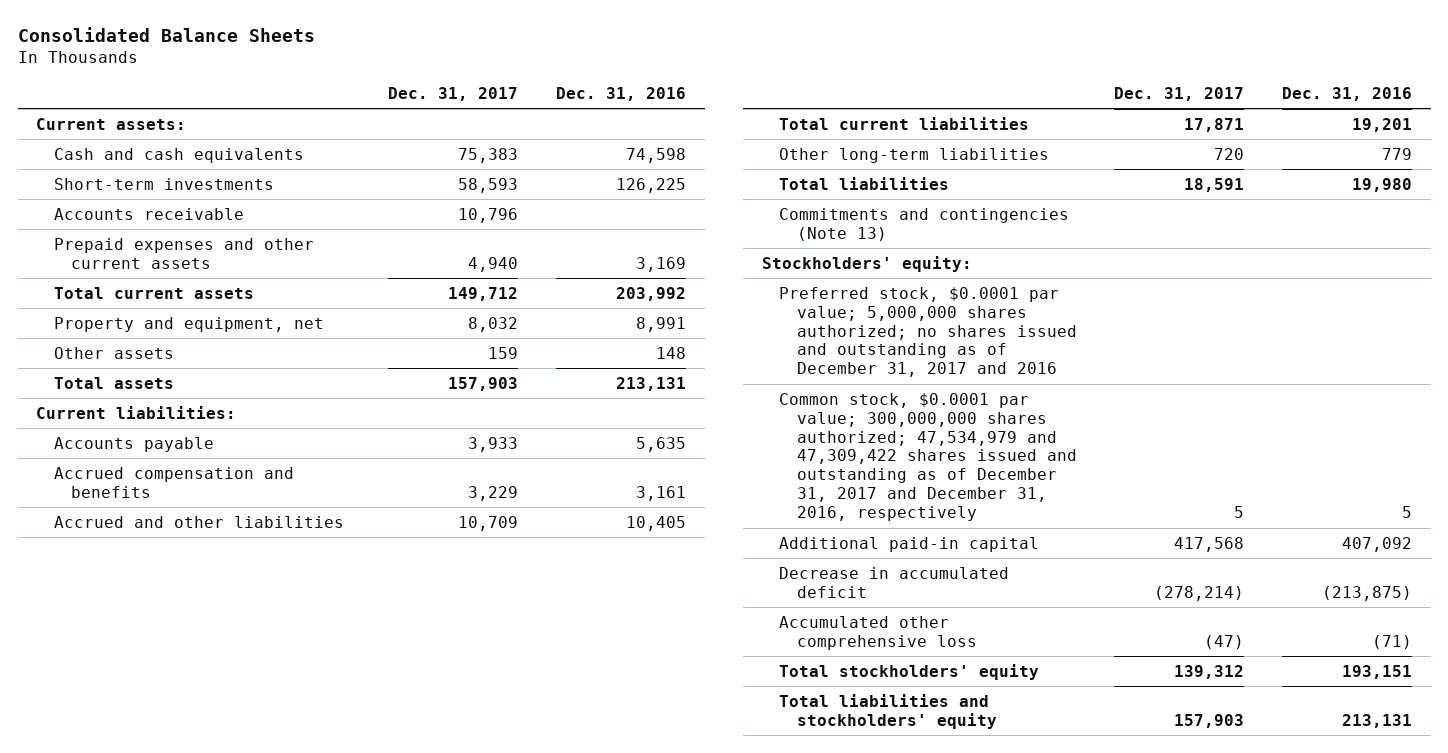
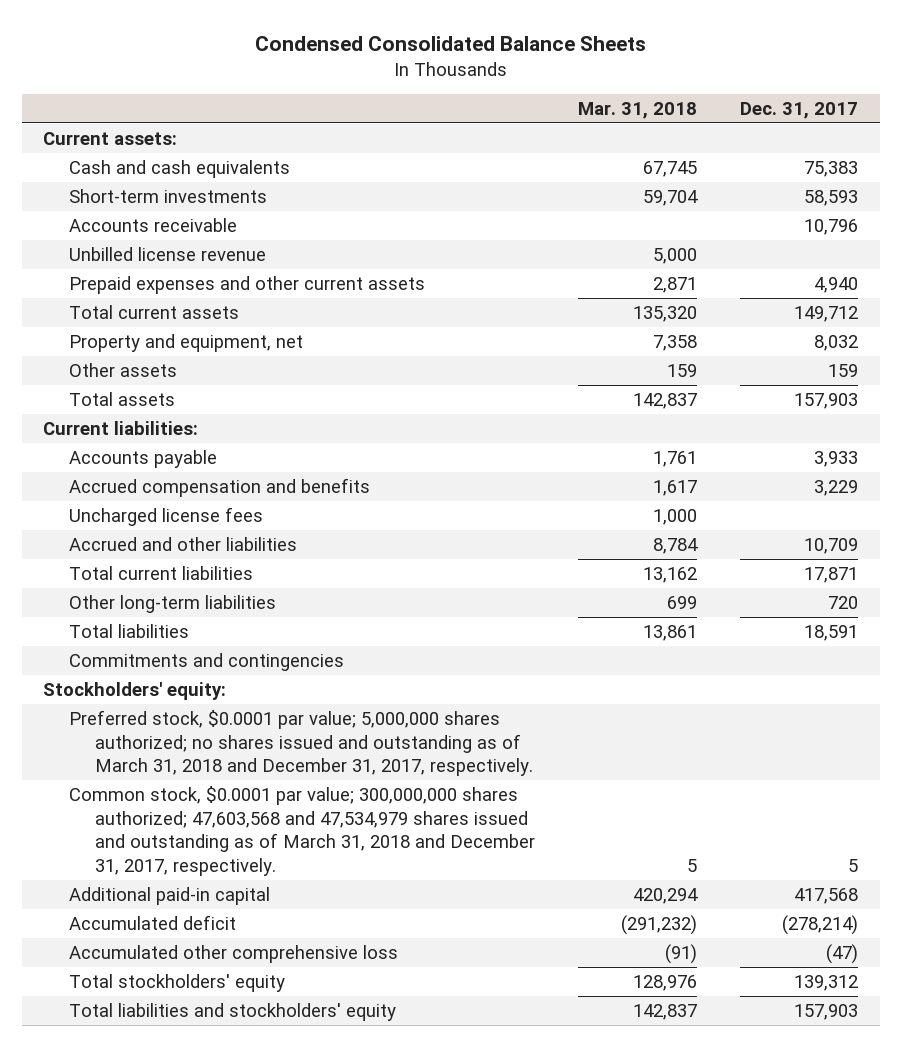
[17,26,315,42] Consolidated Balance Sheets -> [254,35,646,51] Condensed Consolidated Balance Sheets
[555,86,686,101] Dec. 31, 2016 -> none
none -> [578,102,698,120] Mar. 31, 2018
none -> [69,246,267,261] Unbilled license revenue
none -> [69,506,264,526] Uncharged license fees
[779,207,1070,241] Commitments and contingencies (Note 13) -> [69,652,345,671] Commitments and contingencies
[779,286,1077,378] Preferred stock, $0.0001 par value; 5,000,000 shares authorized; no shares issued and outstanding as of December 31, 2017 and 2016 -> [69,709,534,777] Preferred stock, $0.0001 par value; 5,000,000 shares authorized; no shares issued and outstanding as of March 31, 2018 and December 31, 2017, respectively.
[779,392,1077,522] Common stock, $0.0001 par value; 300,000,000 shares authorized; 47,534,979 and 47,309,422 shares issued and outstanding as of December 31, 2017 and December 31, 2016, respectively -> [69,785,536,877] Common stock, $0.0001 par value; 300,000,000 shares authorized; 47,603,568 and 47,534,979 shares issued and outstanding as of March 31, 2018 and December 31, 2017, respectively.
[779,566,1010,598] Decrease in accumulated deficit -> [69,914,237,930] Accumulated deficit

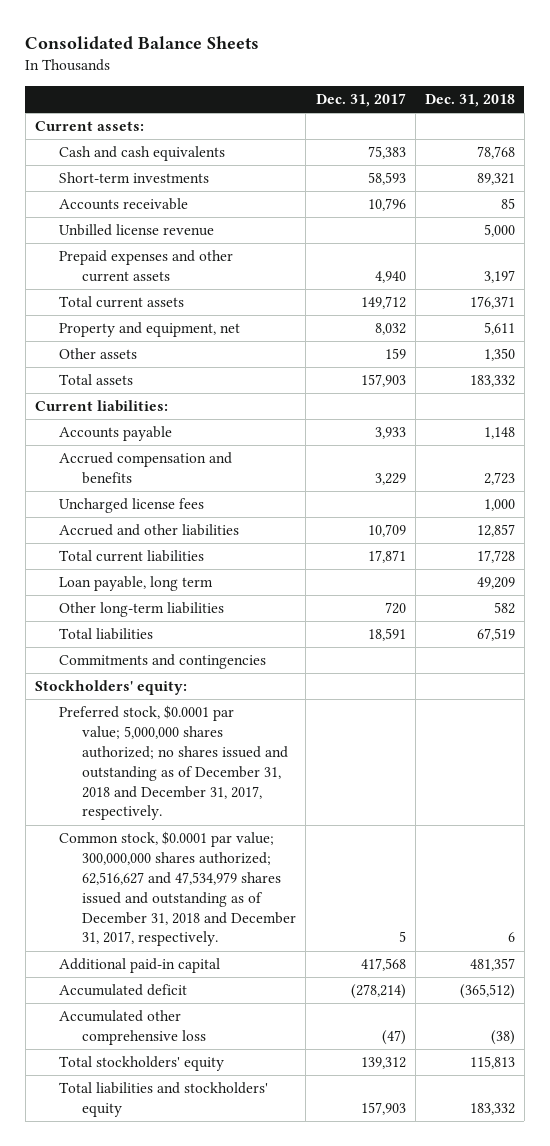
[254,35,646,51] Condensed Consolidated Balance Sheets -> [25,36,260,50] Consolidated Balance Sheets
[578,102,698,120] Mar. 31, 2018 -> none
none -> [424,94,515,108] Dec. 31, 2018
none -> [58,576,213,592] Loan payable, long term
[69,709,534,777] Preferred stock, $0.0001 par value; 5,000,000 shares authorized; no shares issued and outstanding as of March 31, 2018 and December 31, 2017, respectively. -> [58,705,289,821] Preferred stock, $0.0001 par value; 5,000,000 shares authorized; no shares issued and outstanding as of December 31, 2018 and December 31, 2017, respectively.
[69,785,536,877] Common stock, $0.0001 par value; 300,000,000 shares authorized; 47,603,568 and 47,534,979 shares issued and outstanding as of March 31, 2018 and December 31, 2017, respectively. -> [58,831,297,947] Common stock, $0.0001 par value; 300,000,000 shares authorized; 62,516,627 and 47,534,979 shares issued and outstanding as of December 31, 2018 and December 31, 2017, respectively.

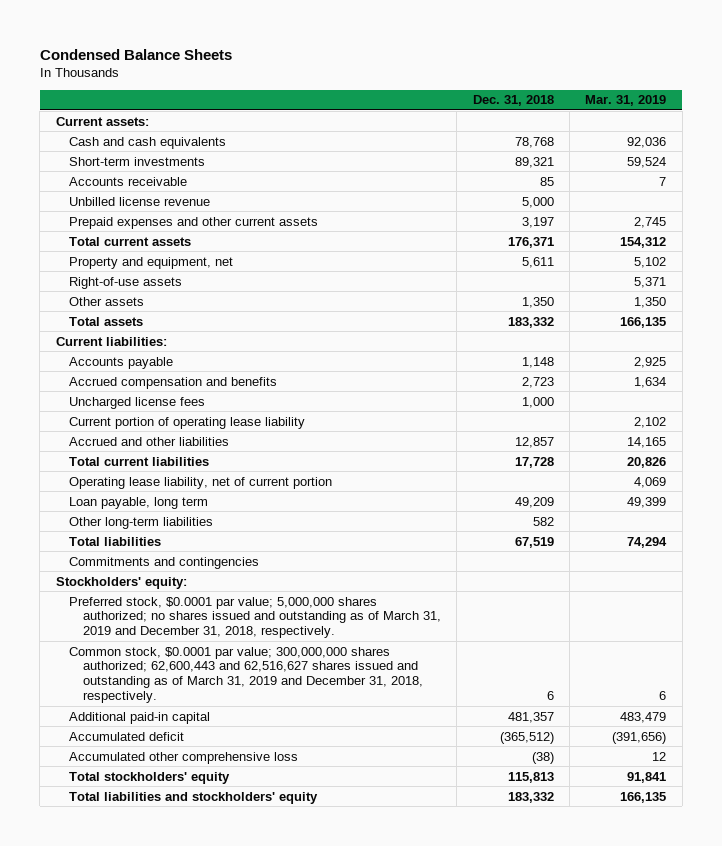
[25,36,260,50] Consolidated Balance Sheets -> [39,48,232,60] Condensed Balance Sheets
[315,93,406,108] Dec. 31, 2017 -> none
none -> [585,95,667,107] Mar. 31, 2019
none -> [69,276,183,289] Right-of-use assets
none -> [69,416,306,429] Current portion of operating lease liability
none -> [69,476,333,489] Operating lease liability, net of current portion
[58,705,289,821] Preferred stock, $0.0001 par value; 5,000,000 shares authorized; no shares issued and outstanding as of December 31, 2018 and December 31, 2017, respectively. -> [69,596,441,639] Preferred stock, $0.0001 par value; 5,000,000 shares authorized; no shares issued and outstanding as of March 31, 2019 and December 31, 2018, respectively.
[58,831,297,947] Common stock, $0.0001 par value; 300,000,000 shares authorized; 62,516,627 and 47,534,979 shares issued and outstanding as of December 31, 2018 and December 31, 2017, respectively. -> [69,646,423,704] Common stock, $0.0001 par value; 300,000,000 shares authorized; 62,600,443 and 62,516,627 shares issued and outstanding as of March 31, 2019 and December 31, 2018, respectively.

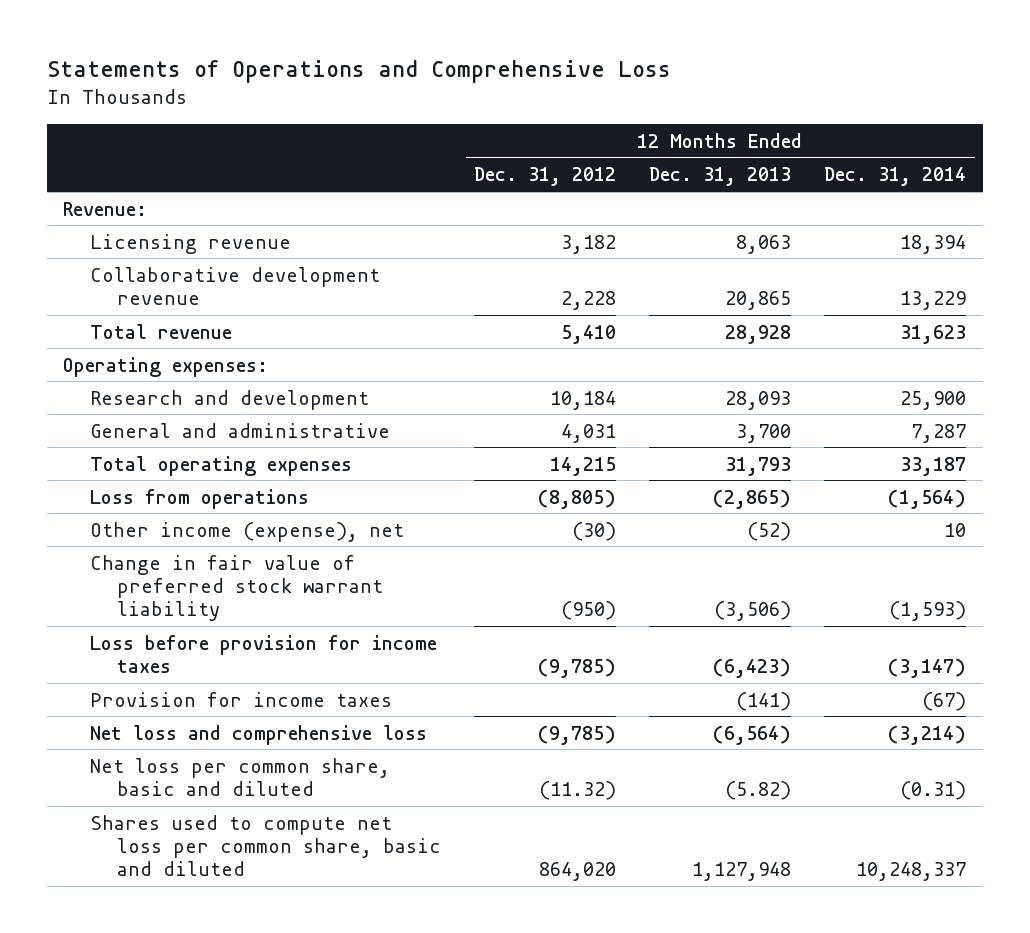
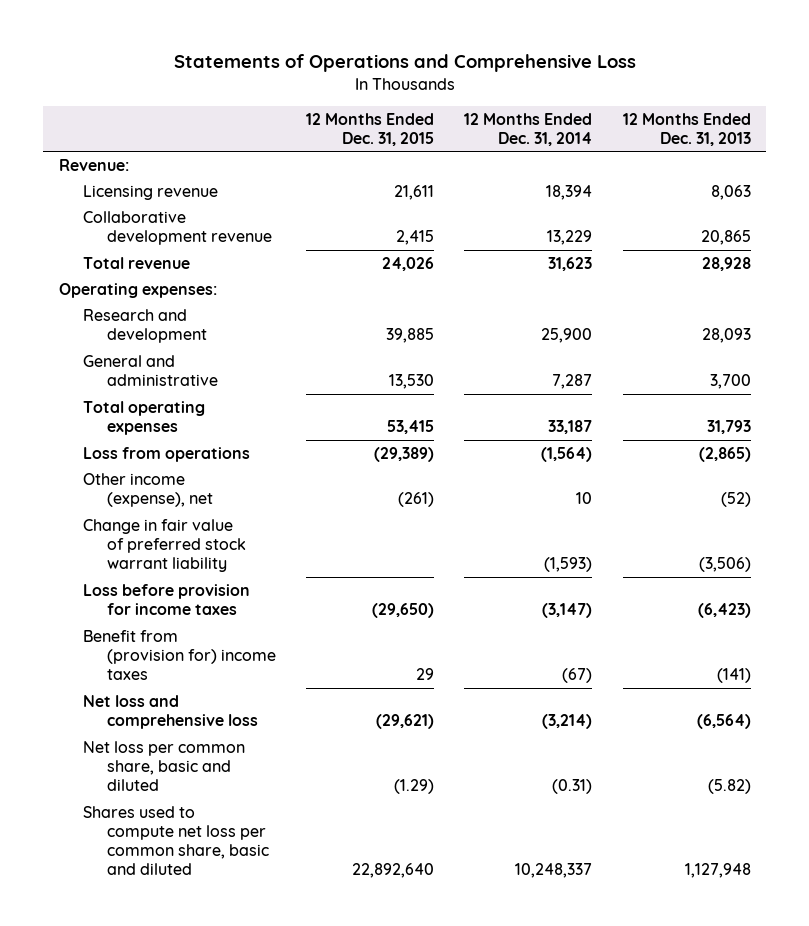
[474,167,617,187] Dec. 31, 2012 -> none
none -> [306,112,435,146] 12 Months Ended Dec. 31, 2015
[90,691,393,707] Provision for income taxes -> [82,629,276,681] Benefit from (provision for) income taxes

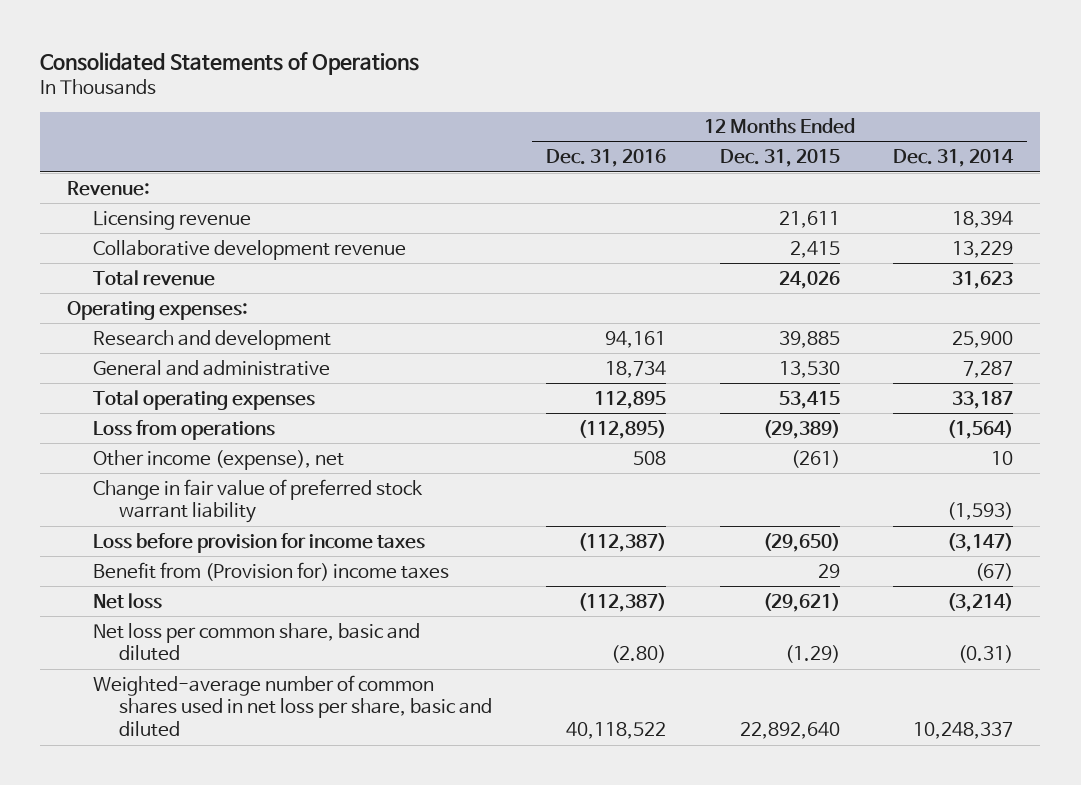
[173,54,636,73] Statements of Operations and Comprehensive Loss -> [40,51,420,75] Consolidated Statements of Operations
[622,112,751,146] 12 Months Ended Dec. 31, 2013 -> none
none -> [545,149,666,168] Dec. 31, 2016
[82,629,276,681] Benefit from (provision for) income taxes -> [93,561,450,581] Benefit from (Provision for) income taxes
[82,694,258,730] Net loss and comprehensive loss -> [93,592,163,609] Net loss
[82,805,269,876] Shares used to compute net loss per common share, basic and diluted -> [93,674,492,738] Weighted-average number of common shares used in net loss per share, basic and diluted

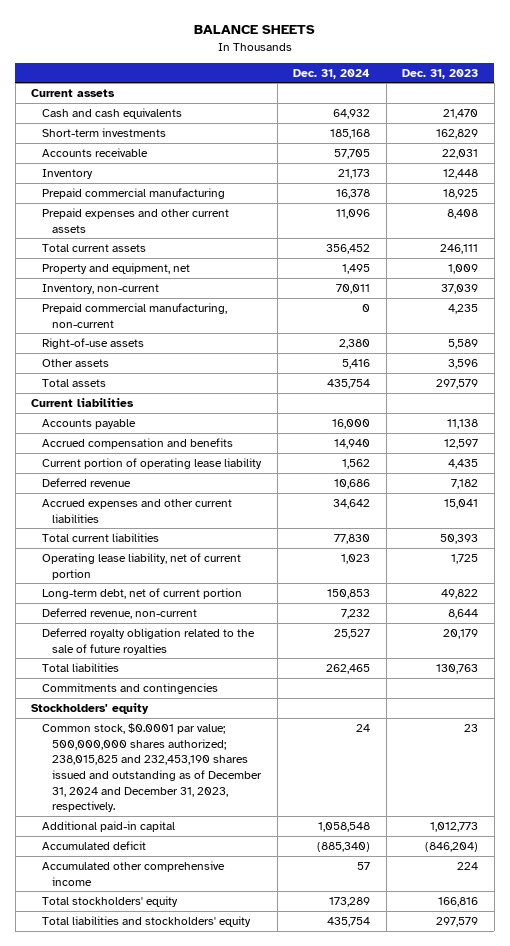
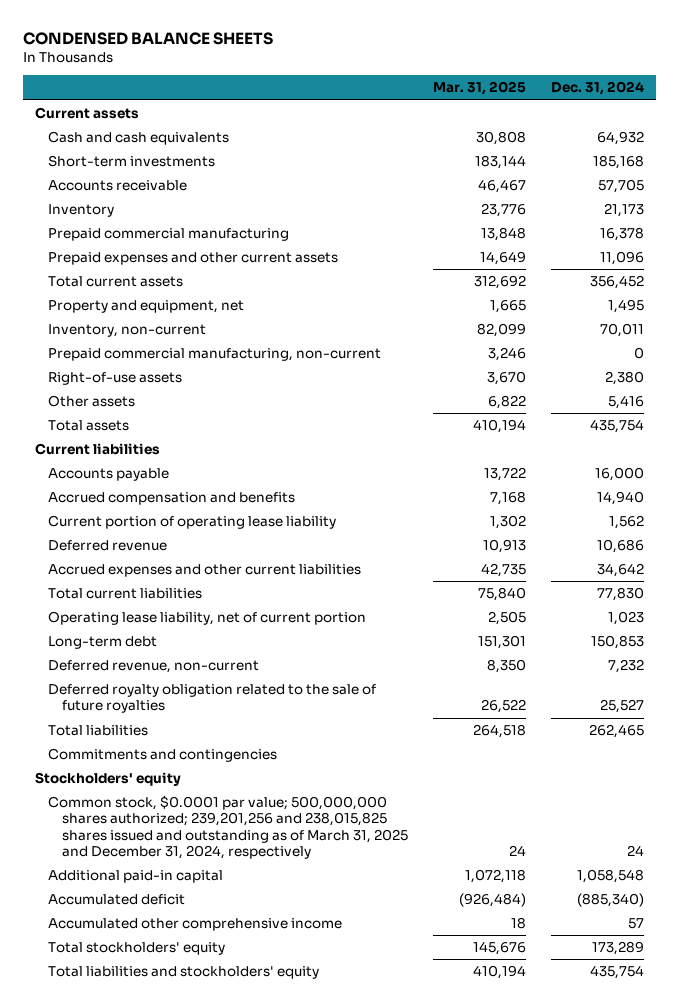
[193,25,315,35] BALANCE SHEETS -> [22,31,273,45] CONDENSED BALANCE SHEETS
[402,68,479,79] Dec. 31, 2023 -> none
none -> [432,81,526,96] Mar. 31, 2025
[41,587,242,599] Long-term debt, net of current portion -> [48,636,158,650] Long-term debt
[41,722,263,813] Common stock, $0.0001 par value; 500,000,000 shares authorized; 238,015,825 and 232,453,190 shares issued and outstanding as of December 31, 2024 and December 31, 2023, respectively. -> [48,795,408,860] Common stock, $0.0001 par value; 500,000,000 shares authorized; 239,201,256 and 238,015,825 shares issued and outstanding as of March 31, 2025 and December 31, 2024, respectively

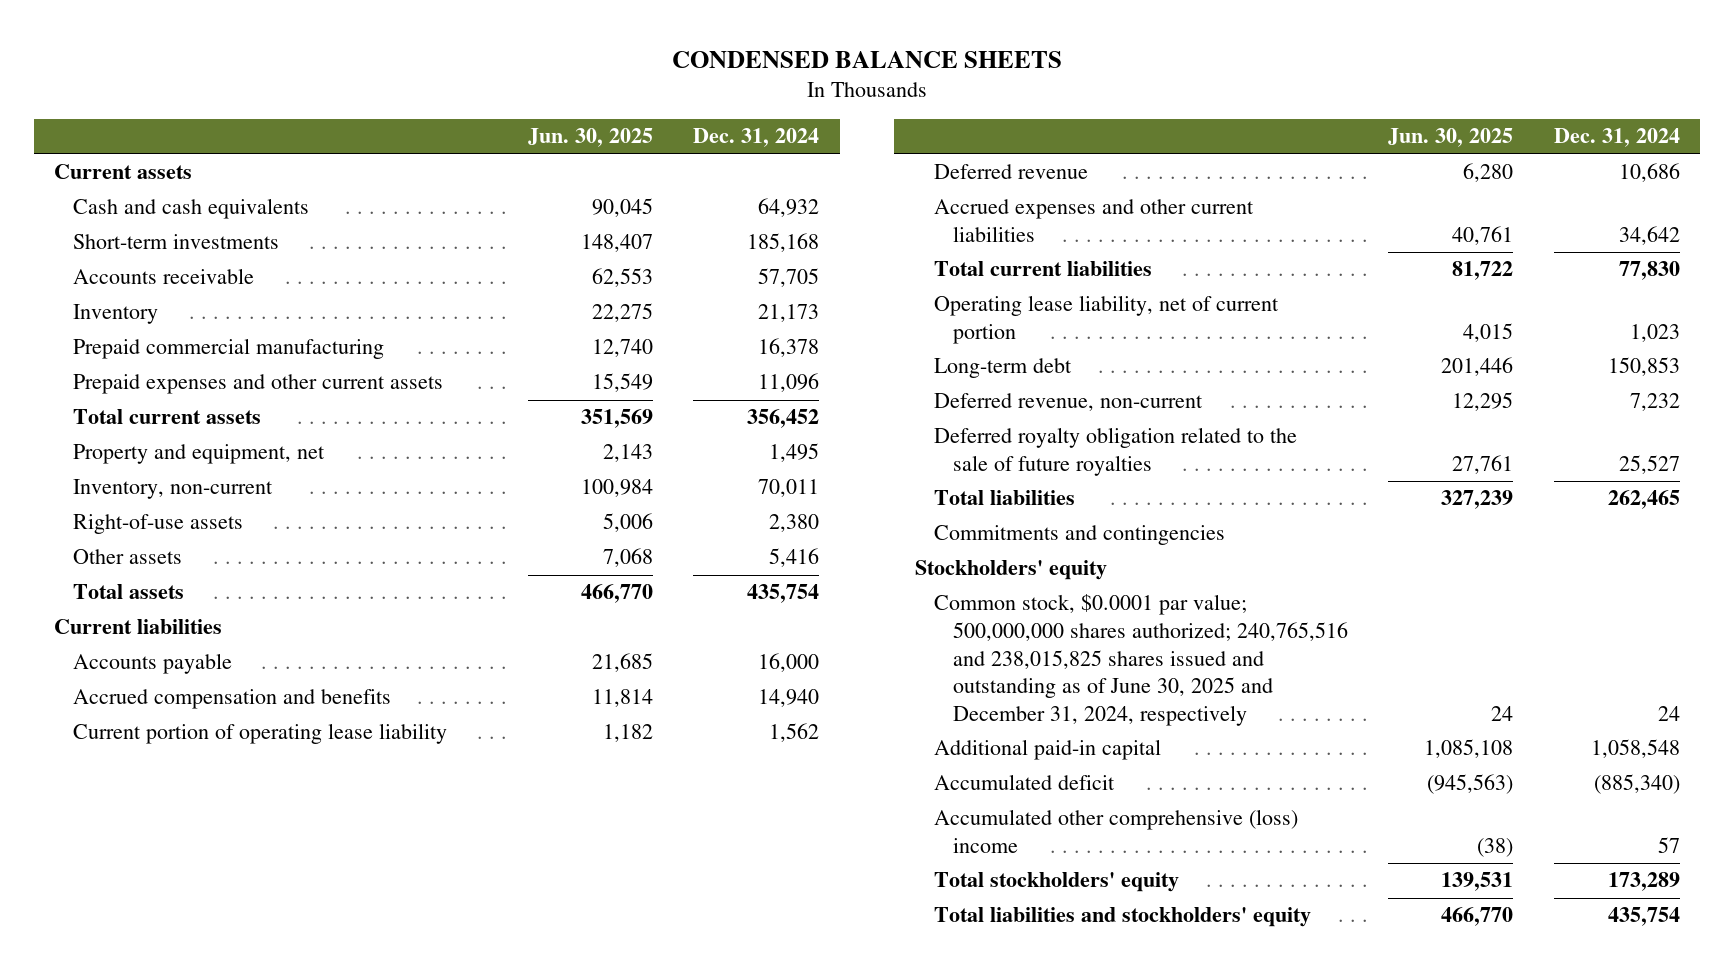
[432,81,526,96] Mar. 31, 2025 -> none
none -> [527,128,653,148] Jun. 30, 2025
[48,348,382,362] Prepaid commercial manufacturing, non-current -> none
[48,795,408,860] Common stock, $0.0001 par value; 500,000,000 shares authorized; 239,201,256 and 238,015,825 shares issued and outstanding as of March 31, 2025 and December 31, 2024, respectively -> [933,594,1348,726] Common stock, $0.0001 par value; 500,000,000 shares authorized; 240,765,516 and 238,015,825 shares issued and outstanding as of June 30, 2025 and December 31, 2024, respectively
[48,918,343,932] Accumulated other comprehensive income -> [933,809,1298,854] Accumulated other comprehensive (loss) income

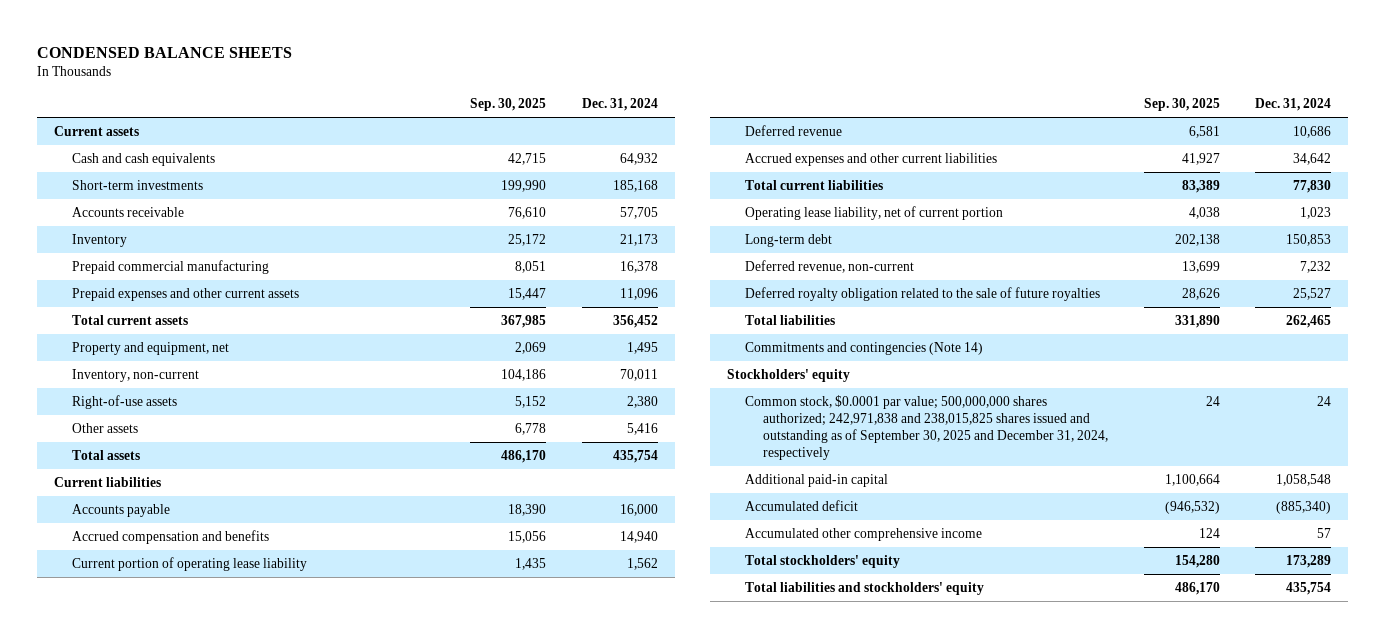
[527,128,653,148] Jun. 30, 2025 -> none
none -> [470,98,547,112] Sep. 30, 2025
[933,525,1225,546] Commitments and contingencies -> [745,341,984,355] Commitments and contingencies (Note 14)
[933,594,1348,726] Common stock, $0.0001 par value; 500,000,000 shares authorized; 240,765,516 and 238,015,825 shares issued and outstanding as of June 30, 2025 and December 31, 2024, respectively -> [745,394,1109,461] Common stock, $0.0001 par value; 500,000,000 shares authorized; 242,971,838 and 238,015,825 shares issued and outstanding as of September 30, 2025 and December 31, 2024, respectively
[933,809,1298,854] Accumulated other comprehensive (loss) income -> [745,527,983,541] Accumulated other comprehensive income

